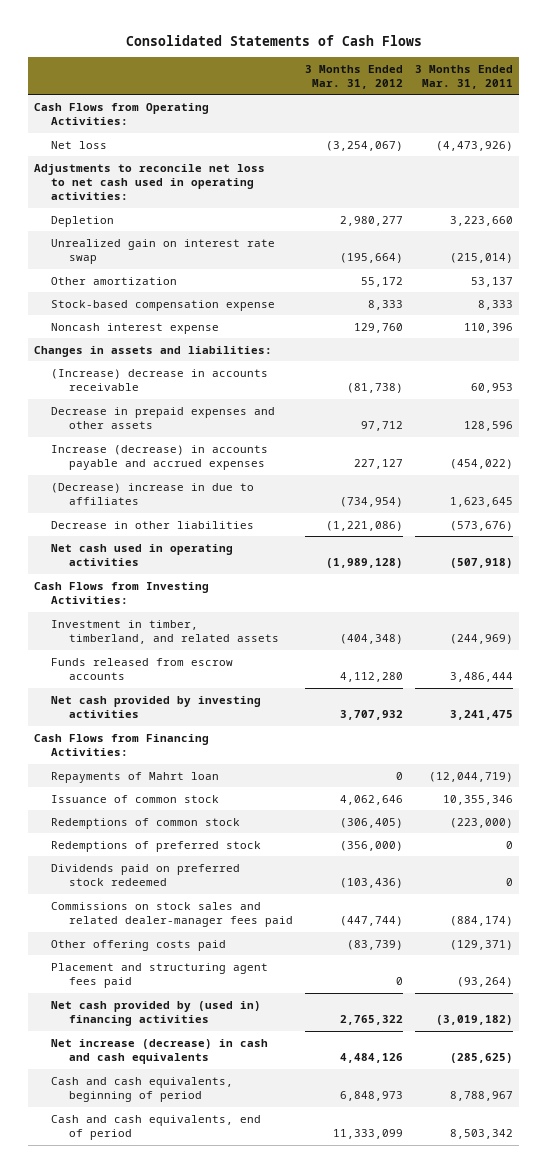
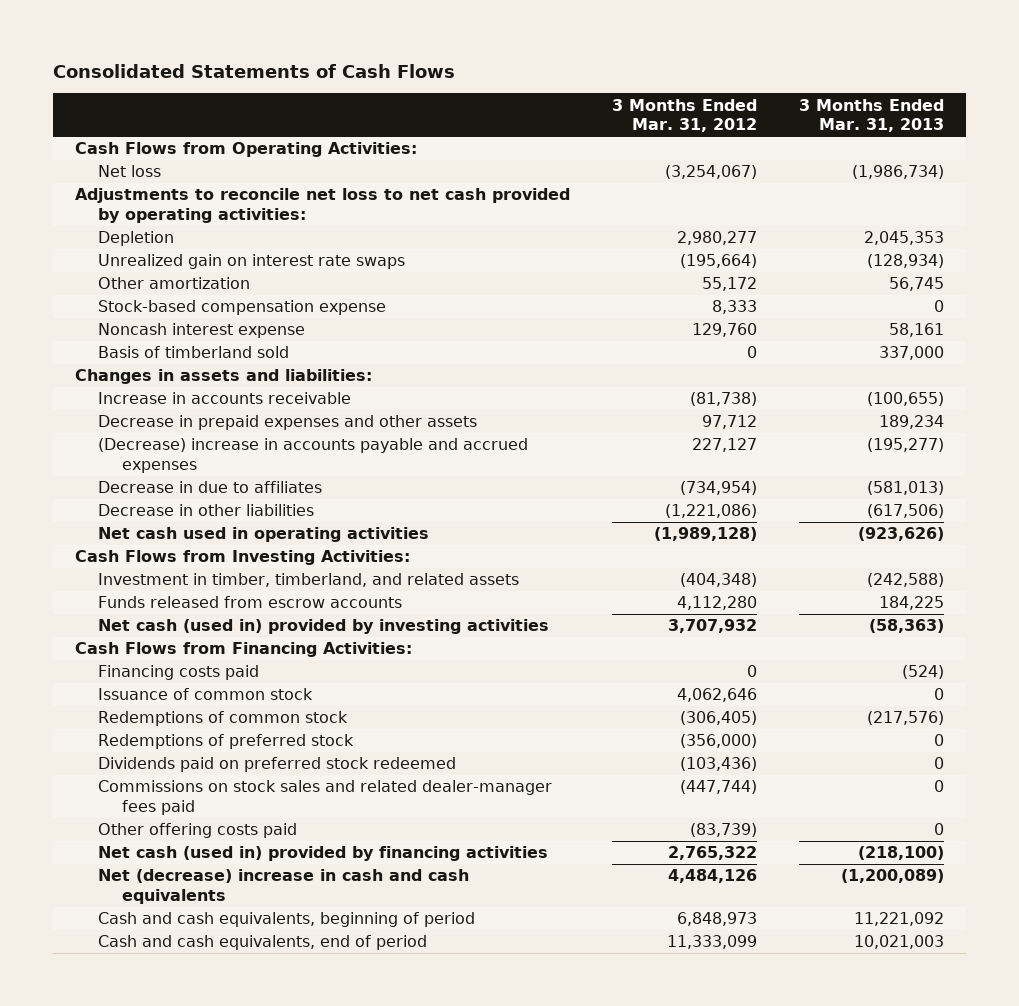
[414,64,513,89] 3 Months Ended Mar. 31, 2011 -> none
none -> [799,98,945,132] 3 Months Ended Mar. 31, 2013
[34,163,266,201] Adjustments to reconcile net loss to net cash used in operating activities: -> [74,188,570,223] Adjustments to reconcile net loss to net cash provided by operating activities:
[51,238,276,265] Unrealized gain on interest rate swap -> [98,254,406,270] Unrealized gain on interest rate swaps
none -> [98,346,290,359] Basis of timberland sold
[51,368,269,392] (Increase) decrease in accounts receivable -> [98,392,352,405] Increase in accounts receivable
[51,444,269,471] Increase (decrease) in accounts payable and accrued expenses -> [98,438,529,473] (Decrease) increase in accounts payable and accrued expenses
[51,482,255,506] (Decrease) increase in due to affiliates -> [98,481,323,494] Decrease in due to affiliates
[51,695,262,719] Net cash provided by investing activities -> [98,619,550,635] Net cash (used in) provided by investing activities
[51,771,220,783] Repayments of Mahrt loan -> none
none -> [98,665,260,681] Financing costs paid
[51,962,269,989] Placement and structuring agent fees paid -> none
[51,1000,262,1027] Net cash provided by (used in) financing activities -> [98,846,549,862] Net cash (used in) provided by financing activities
[51,1038,269,1065] Net increase (decrease) in cash and cash equivalents -> [98,869,470,904] Net (decrease) increase in cash and cash equivalents

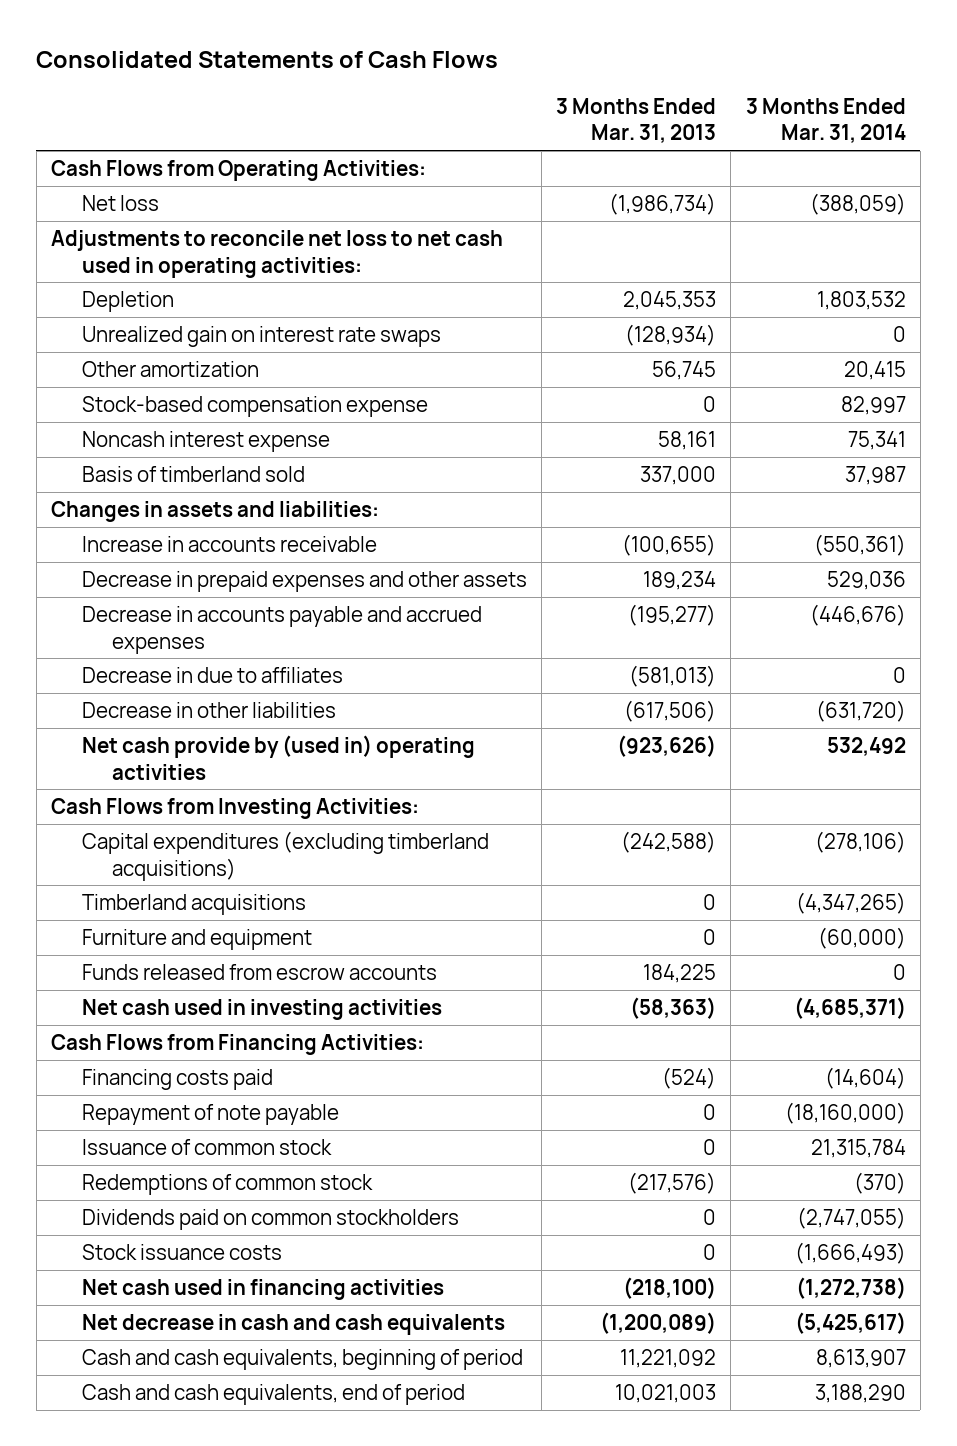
[612,98,758,132] 3 Months Ended Mar. 31, 2012 -> none
none -> [745,97,906,144] 3 Months Ended Mar. 31, 2014
[74,188,570,223] Adjustments to reconcile net loss to net cash provided by operating activities: -> [51,229,504,278] Adjustments to reconcile net loss to net cash used in operating activities:
[98,438,529,473] (Decrease) increase in accounts payable and accrued expenses -> [81,605,482,654] Decrease in accounts payable and accrued expenses
[98,527,430,543] Net cash used in operating activities -> [81,734,475,780] Net cash provide by (used in) operating activities
[98,573,520,588] Investment in timber, timberland, and related assets -> [81,830,489,881] Capital expenditures (excluding timberland acquisitions)
none -> [81,893,306,915] Timberland acquisitions
none -> [81,928,312,950] Furniture and equipment
[98,619,550,635] Net cash (used in) provided by investing activities -> [81,998,442,1020] Net cash used in investing activities
none -> [81,1103,339,1125] Repayment of note payable
[98,734,355,750] Redemptions of preferred stock -> none
[98,780,553,815] Commissions on stock sales and related dealer-manager fees paid -> none
[98,757,457,773] Dividends paid on preferred stock redeemed -> [81,1208,459,1230] Dividends paid on common stockholders
[98,823,298,839] Other offering costs paid -> [81,1243,282,1260] Stock issuance costs
[98,846,549,862] Net cash (used in) provided by financing activities -> [81,1278,444,1300] Net cash used in financing activities
[98,869,470,904] Net (decrease) increase in cash and cash equivalents -> [81,1313,505,1335] Net decrease in cash and cash equivalents

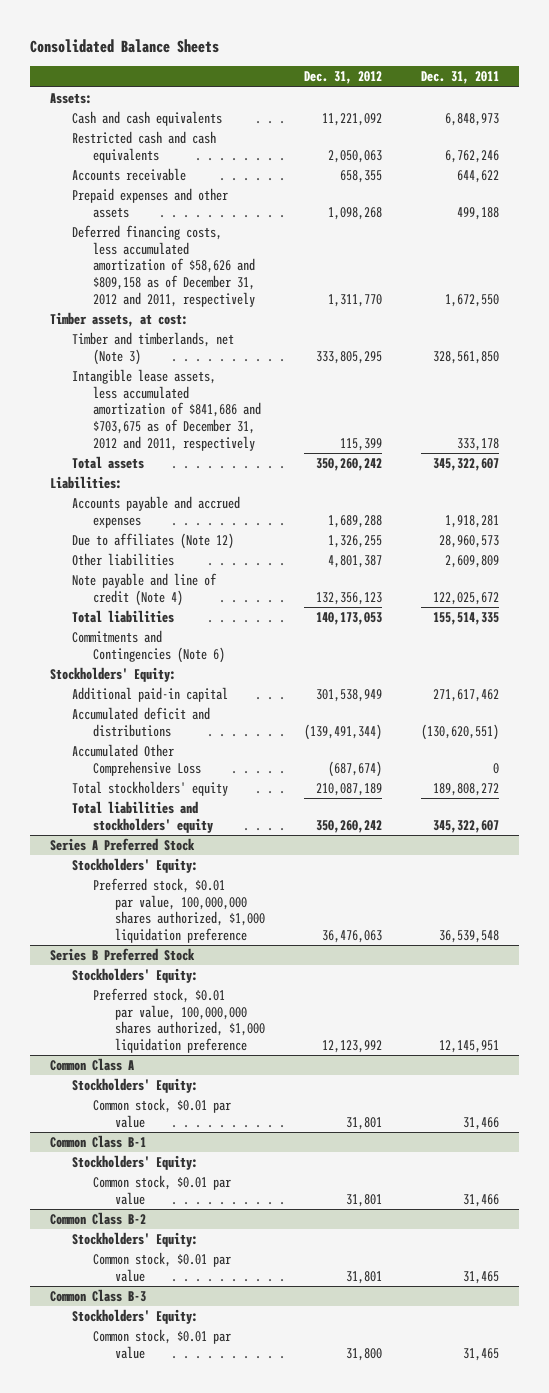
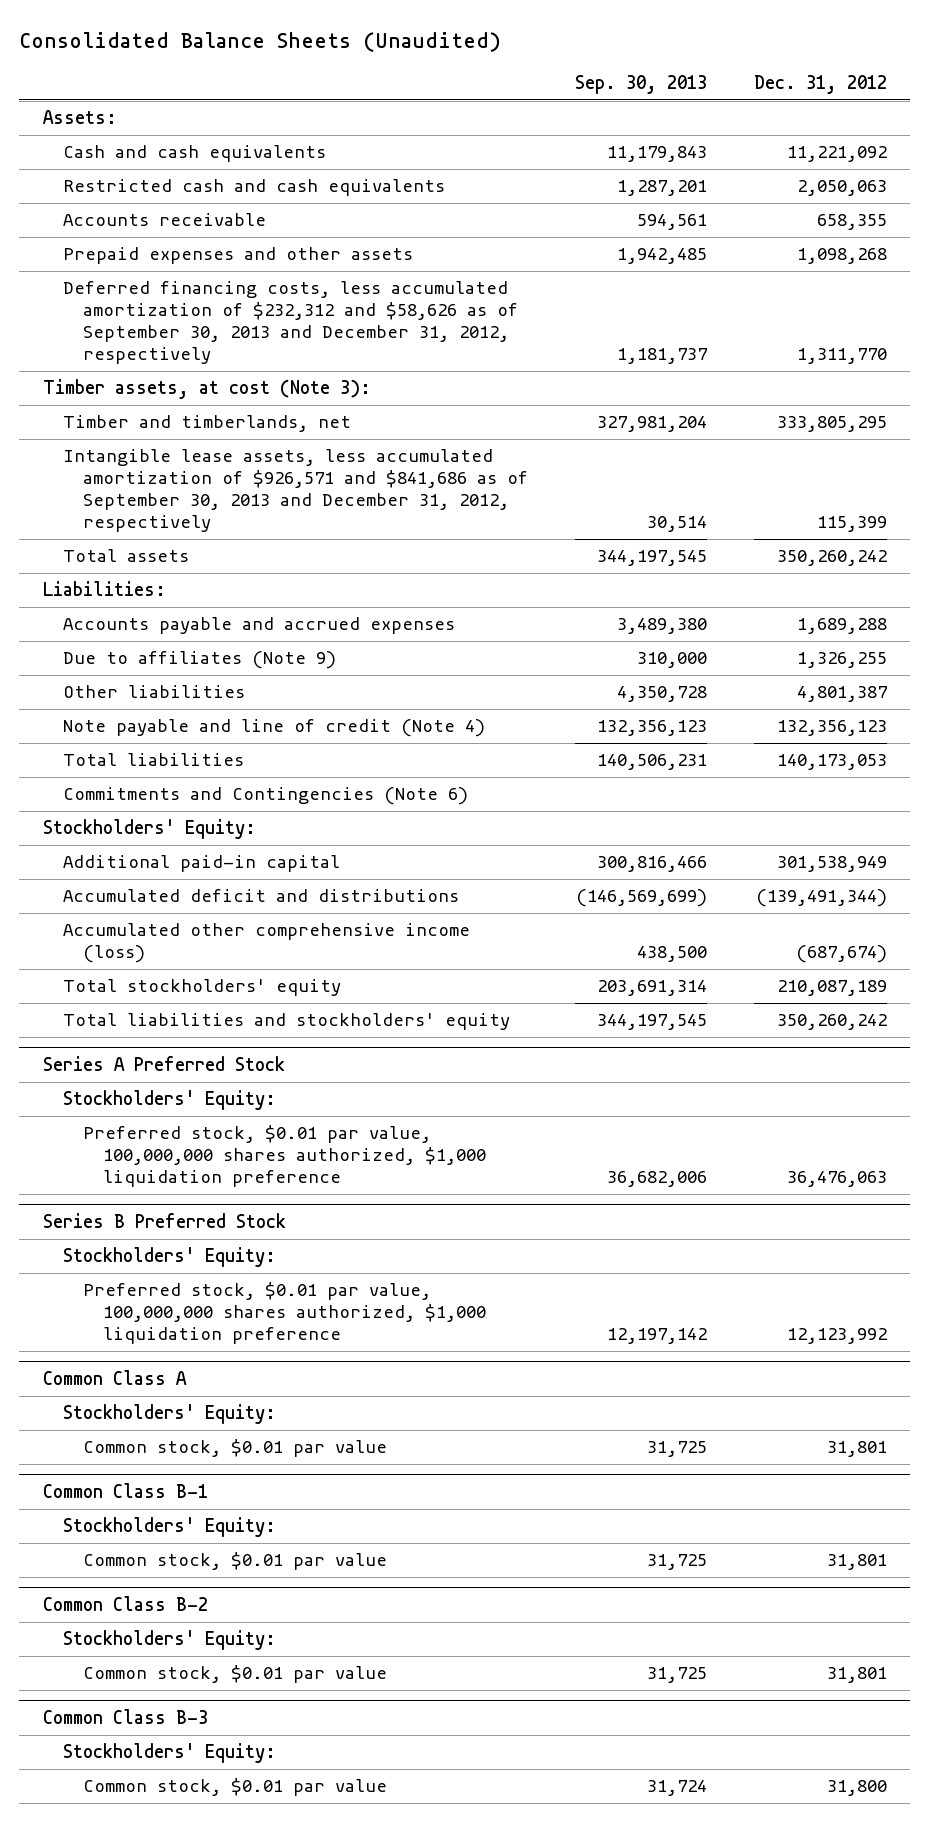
[30,39,220,54] Consolidated Balance Sheets -> [19,31,502,52] Consolidated Balance Sheets (Unaudited)
[421,71,500,85] Dec. 31, 2011 -> none
none -> [574,75,707,95] Sep. 30, 2013
[71,224,256,307] Deferred financing costs, less accumulated amortization of $58,626 and $809,158 as of December 31, 2012 and 2011, respectively -> [62,281,519,365] Deferred financing costs, less accumulated amortization of $232,312 and $58,626 as of September 30, 2013 and December 31, 2012, respectively
[49,311,188,327] Timber assets, at cost: -> [42,379,371,400] Timber assets, at cost (Note 3):
[71,331,234,365] Timber and timberlands, net (Note 3) -> [62,415,351,433] Timber and timberlands, net
[71,368,262,451] Intangible lease assets, less accumulated amortization of $841,686 and $703,675 as of December 31, 2012 and 2011, respectively -> [62,449,529,533] Intangible lease assets, less accumulated amortization of $926,571 and $841,686 as of September 30, 2013 and December 31, 2012, respectively
[71,532,234,549] Due to affiliates (Note 12) -> [62,651,336,670] Due to affiliates (Note 9)
[71,743,202,776] Accumulated Other Comprehensive Loss -> [62,923,470,964] Accumulated other comprehensive income (loss)

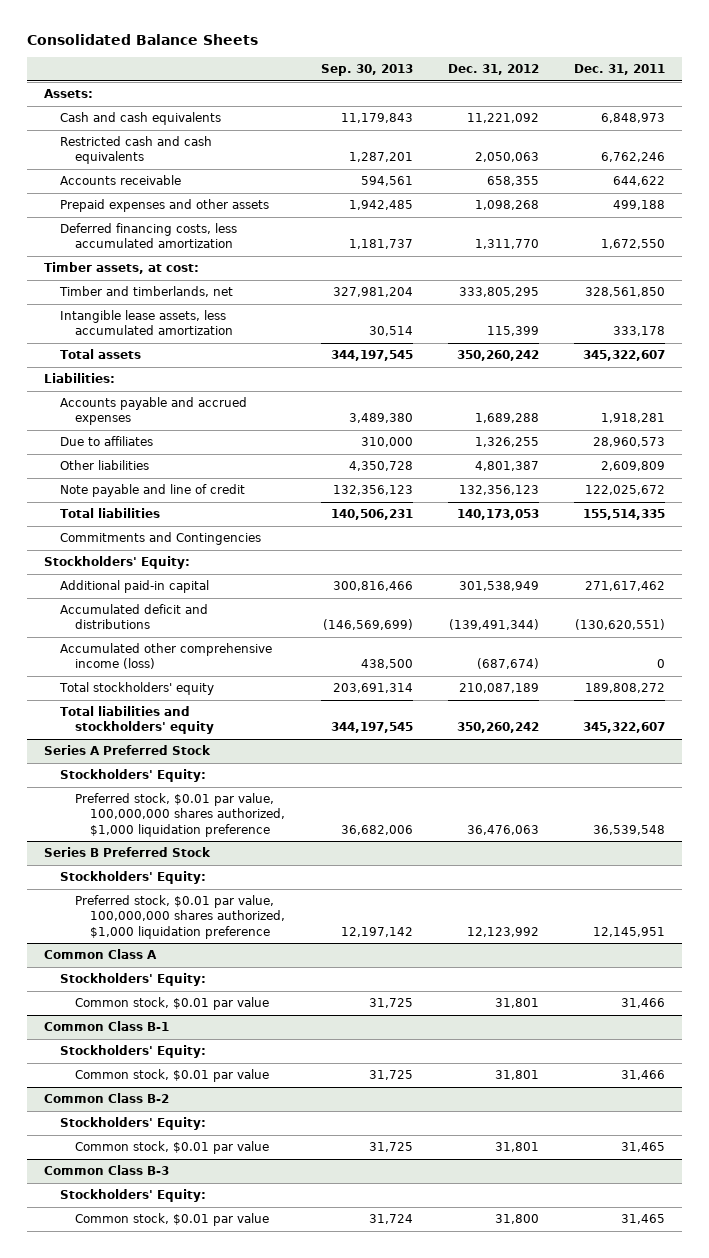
[19,31,502,52] Consolidated Balance Sheets (Unaudited) -> [26,34,258,46] Consolidated Balance Sheets
none -> [573,64,665,76] Dec. 31, 2011
[62,281,519,365] Deferred financing costs, less accumulated amortization of $232,312 and $58,626 as of September 30, 2013 and December 31, 2012, respectively -> [59,223,237,249] Deferred financing costs, less accumulated amortization
[42,379,371,400] Timber assets, at cost (Note 3): -> [44,262,200,275] Timber assets, at cost:
[62,449,529,533] Intangible lease assets, less accumulated amortization of $926,571 and $841,686 as of September 30, 2013 and December 31, 2012, respectively -> [59,310,234,336] Intangible lease assets, less accumulated amortization
[62,651,336,670] Due to affiliates (Note 9) -> [59,436,153,447] Due to affiliates
[62,719,485,738] Note payable and line of credit (Note 4) -> [59,484,245,498] Note payable and line of credit
[62,787,468,806] Commitments and Contingencies (Note 6) -> [59,532,261,546] Commitments and Contingencies

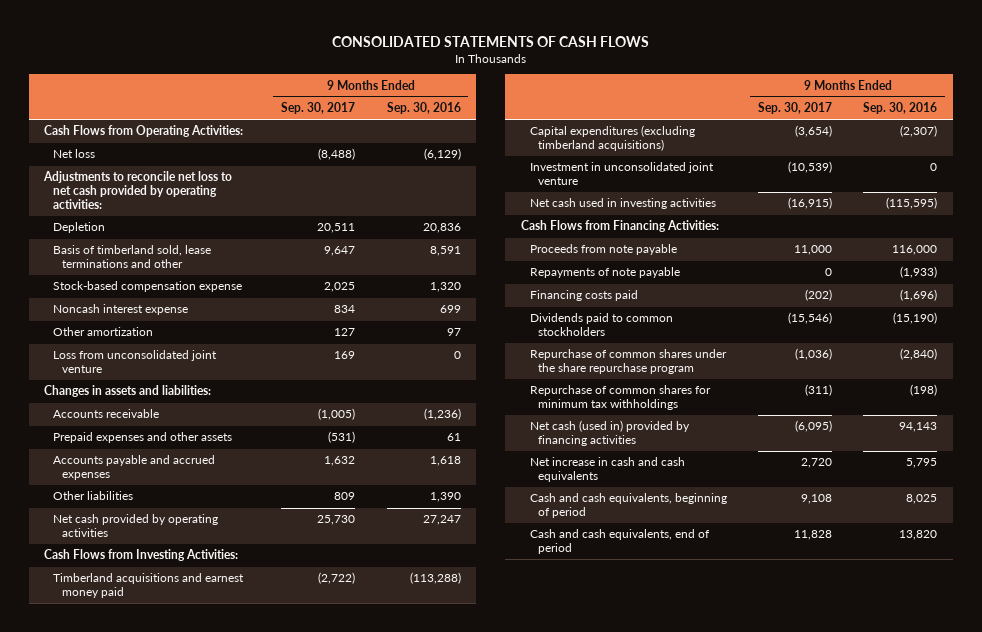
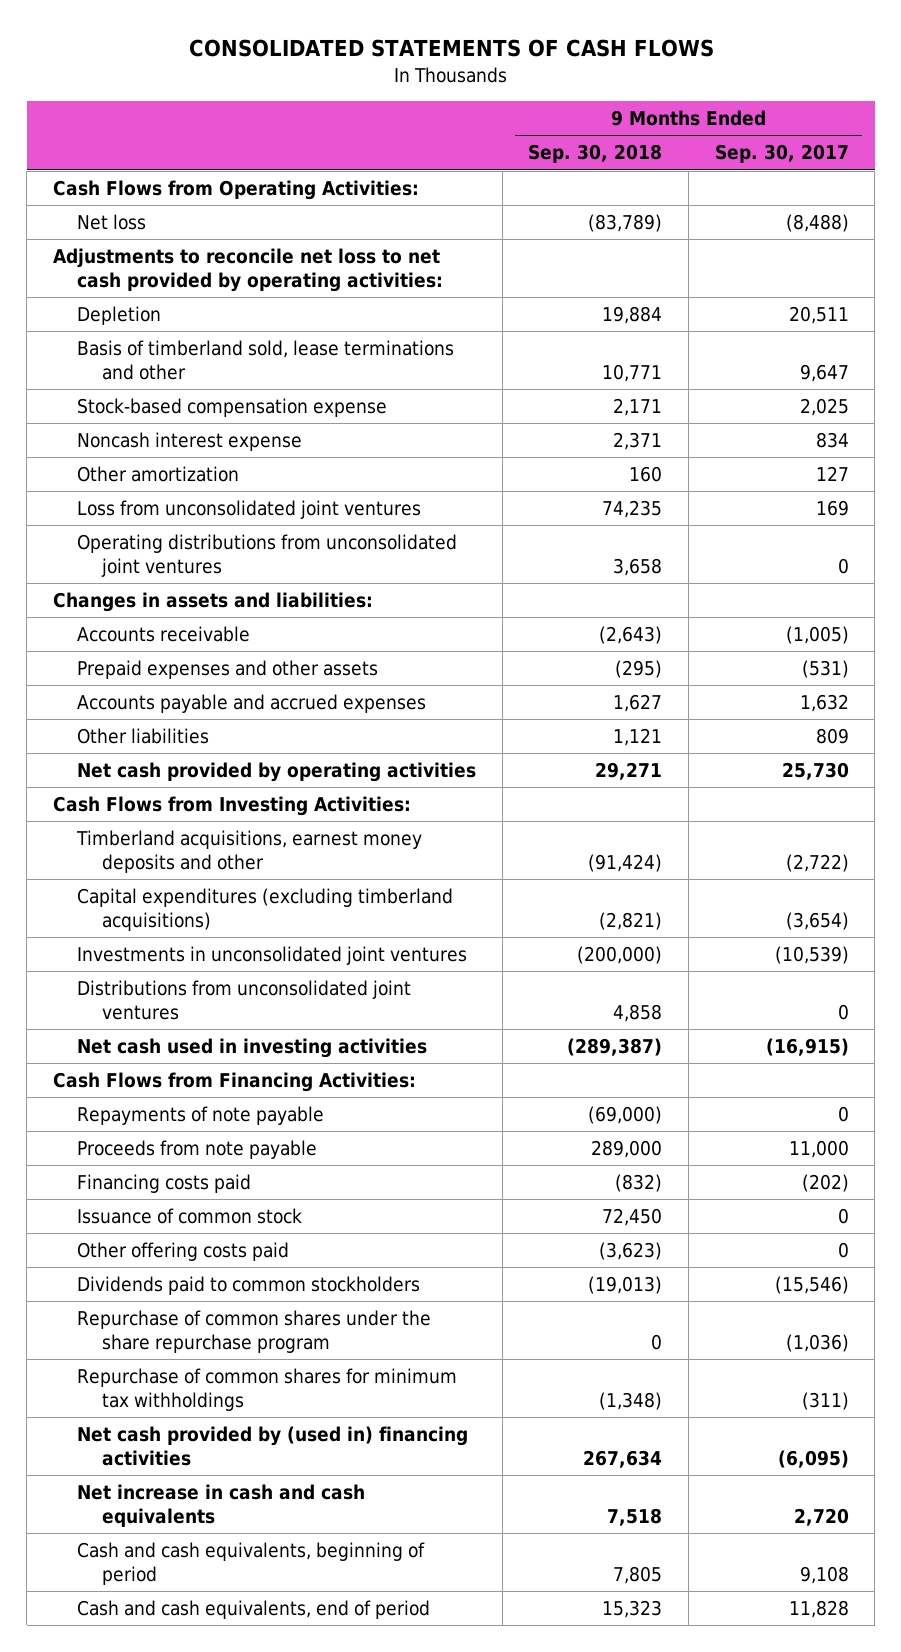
[386,102,461,115] Sep. 30, 2016 -> none
none -> [528,144,663,164] Sep. 30, 2018
[52,350,217,374] Loss from unconsolidated joint venture -> [77,500,422,520] Loss from unconsolidated joint ventures
none -> [77,534,458,577] Operating distributions from unconsolidated joint ventures
[52,573,244,599] Timberland acquisitions and earnest money paid -> [76,830,423,873] Timberland acquisitions, earnest money deposits and other
[529,162,714,186] Investment in unconsolidated joint venture -> [77,946,468,966] Investments in unconsolidated joint ventures
none -> [77,980,412,1020] Distributions from unconsolidated joint ventures
[529,244,677,256] Proceeds from note payable -> [77,1140,318,1160] Proceeds from note payable
none -> [77,1208,303,1225] Issuance of common stock
none -> [77,1242,290,1262] Other offering costs paid
[529,420,690,447] Net cash (used in) provided by financing activities -> [77,1426,469,1466] Net cash provided by (used in) financing activities

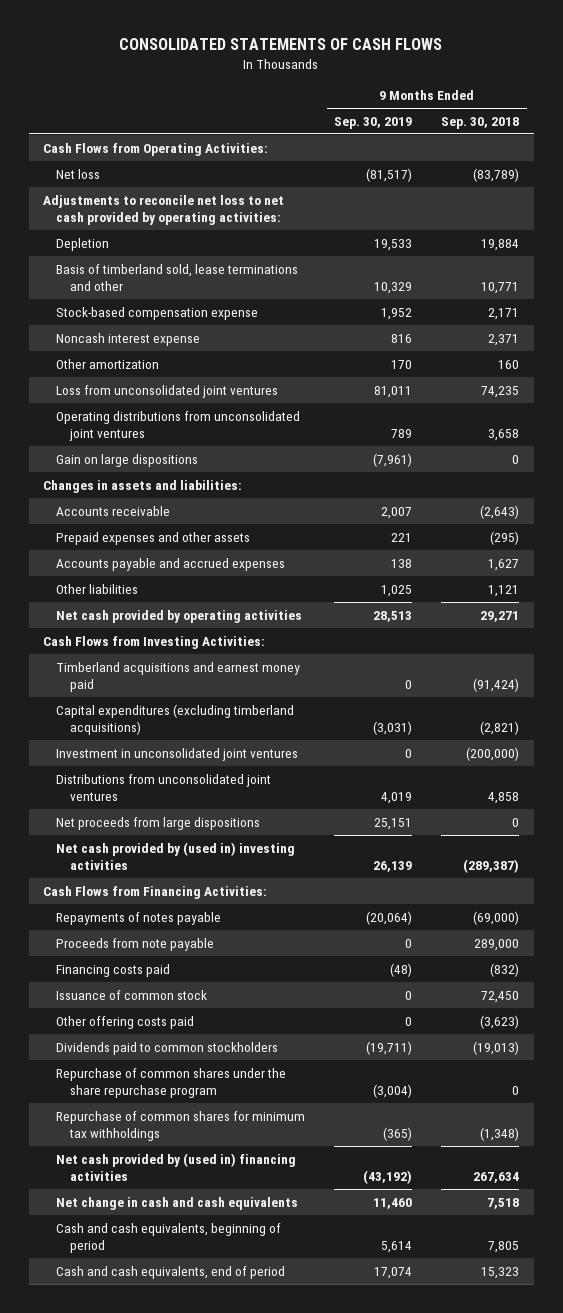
[714,144,849,164] Sep. 30, 2017 -> none
none -> [334,116,413,129] Sep. 30, 2019
none -> [56,453,199,467] Gain on large dispositions
[76,830,423,873] Timberland acquisitions, earnest money deposits and other -> [56,661,301,693] Timberland acquisitions and earnest money paid
[77,946,468,966] Investments in unconsolidated joint ventures -> [56,747,299,761] Investment in unconsolidated joint ventures
none -> [56,816,261,830] Net proceeds from large dispositions
[77,1038,428,1059] Net cash used in investing activities -> [56,841,296,871] Net cash provided by (used in) investing activities
[77,1106,325,1126] Repayments of note payable -> [56,911,222,925] Repayments of notes payable
[77,1484,366,1527] Net increase in cash and cash equivalents -> [56,1196,299,1210] Net change in cash and cash equivalents

